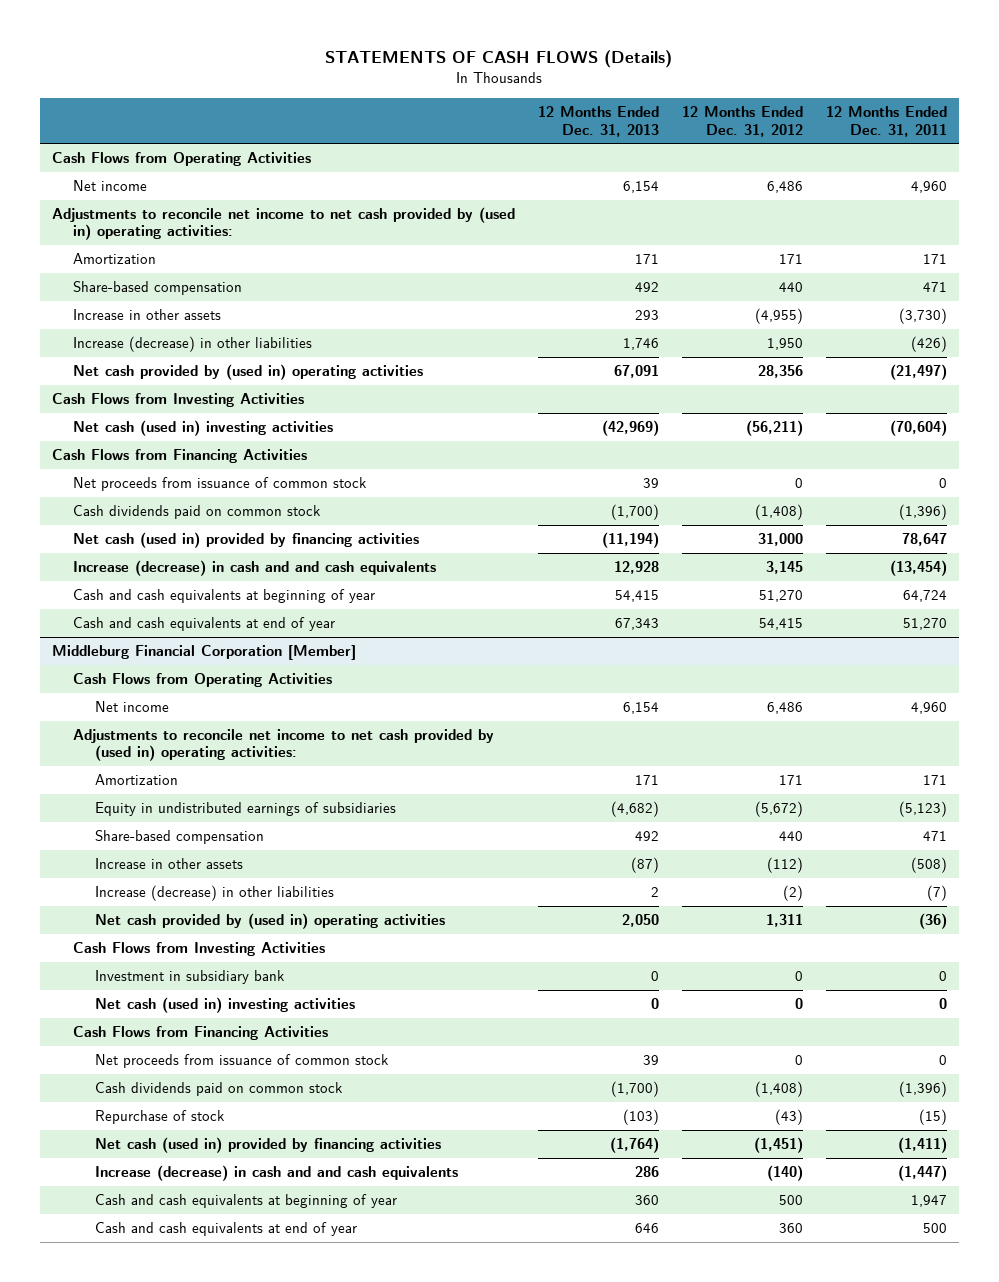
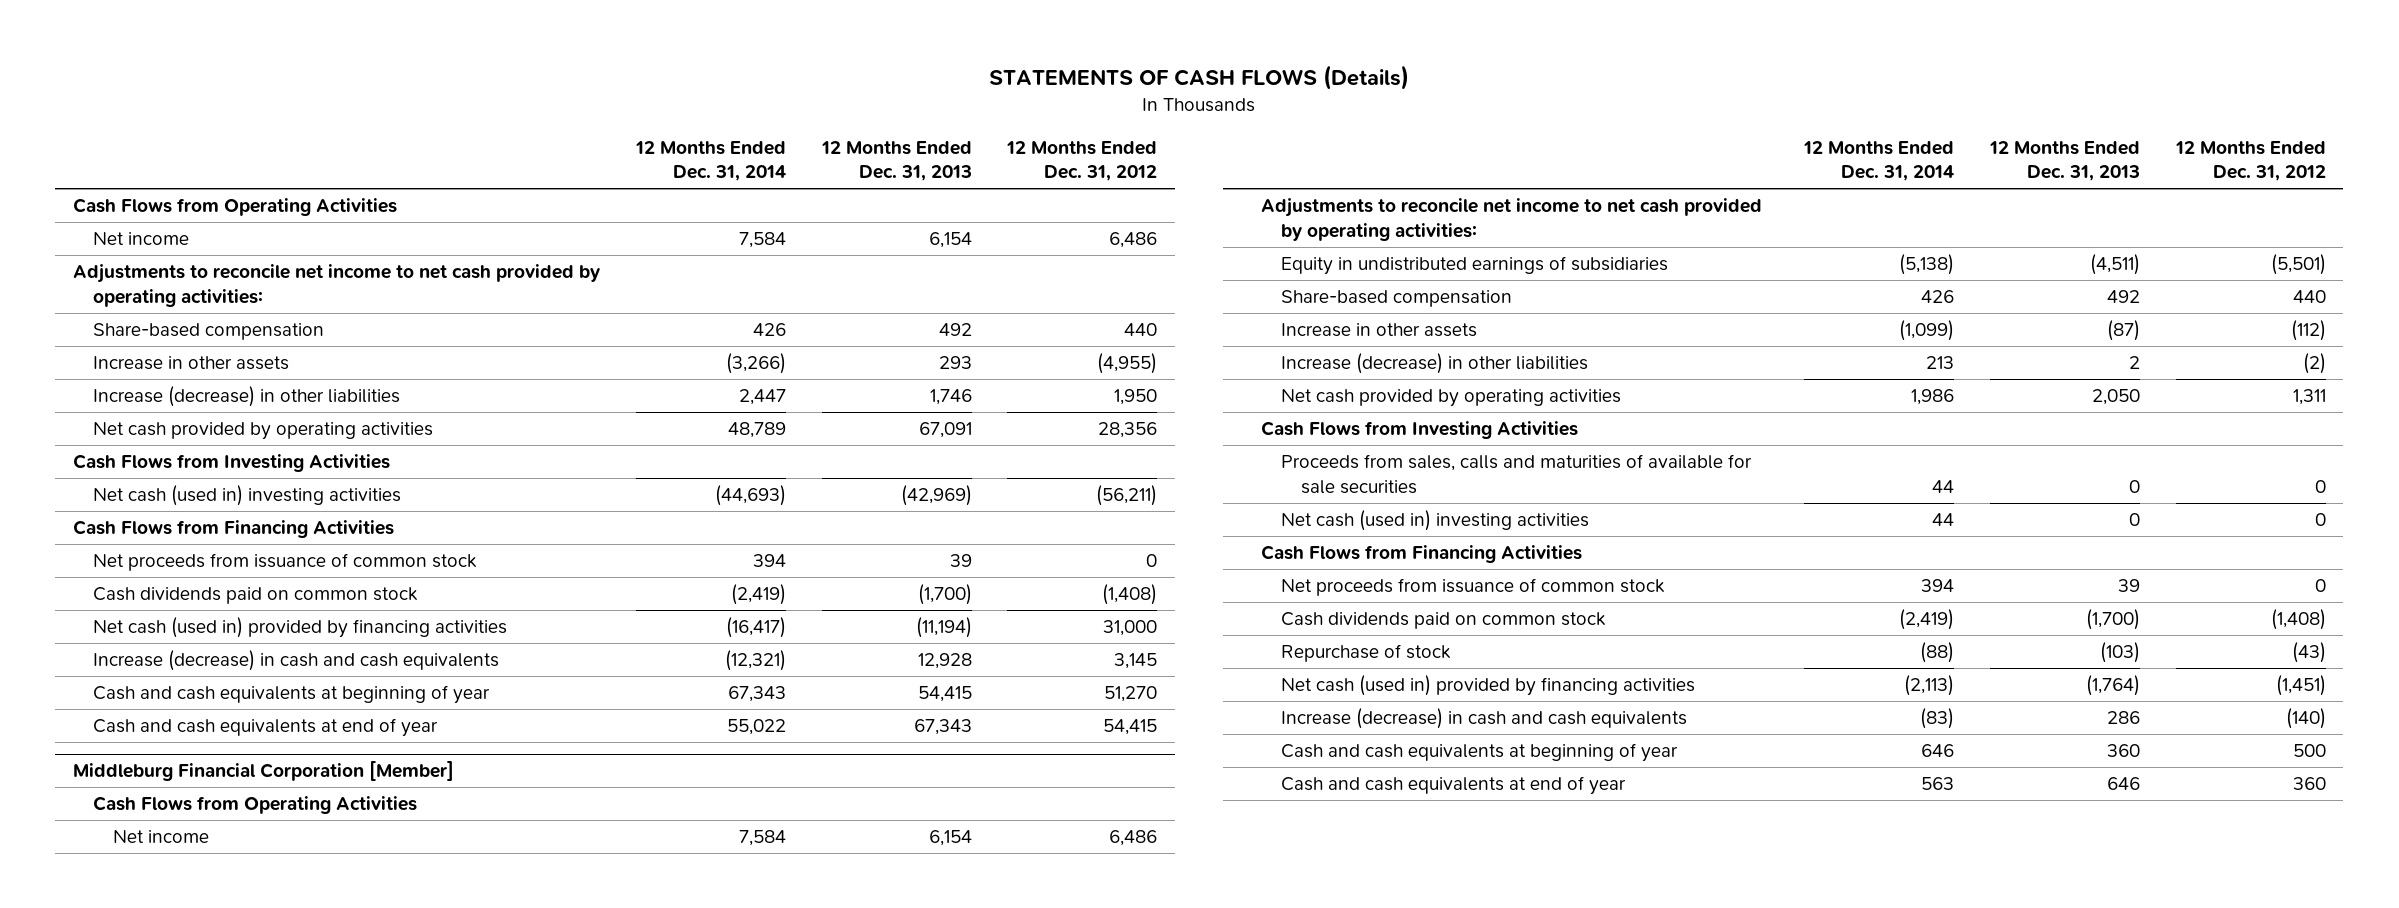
[826,106,948,137] 12 Months Ended Dec. 31, 2011 -> none
none -> [634,140,786,181] 12 Months Ended Dec. 31, 2014
[73,253,157,265] Amortization -> none
[51,207,515,241] Adjustments to reconcile net income to net cash provided by (used in) operating activities: -> [73,264,601,307] Adjustments to reconcile net income to net cash provided by operating activities:
[73,364,424,381] Net cash provided by (used in) operating activities -> [93,422,434,441] Net cash provided by operating activities
[73,560,437,577] Increase (decrease) in cash and and cash equivalents -> [93,650,500,672] Increase (decrease) in cash and cash equivalents
[95,774,179,786] Amortization -> none
[73,729,495,762] Adjustments to reconcile net income to net cash provided by (used in) operating activities: -> [1261,198,1763,241] Adjustments to reconcile net income to net cash provided by operating activities:
[610,801,659,818] (4,682) -> [2089,254,2140,276] (4,511)
[754,801,803,818] (5,672) -> [2270,254,2326,276] (5,501)
[95,913,446,930] Net cash provided by (used in) operating activities -> [1281,389,1622,408] Net cash provided by operating activities
[95,970,286,985] Investment in subsidiary bank -> [1281,454,1753,494] Proceeds from sales, calls and maturities of available for sale securities
[95,1165,459,1182] Increase (decrease) in cash and and cash equivalents -> [1281,708,1688,730] Increase (decrease) in cash and cash equivalents

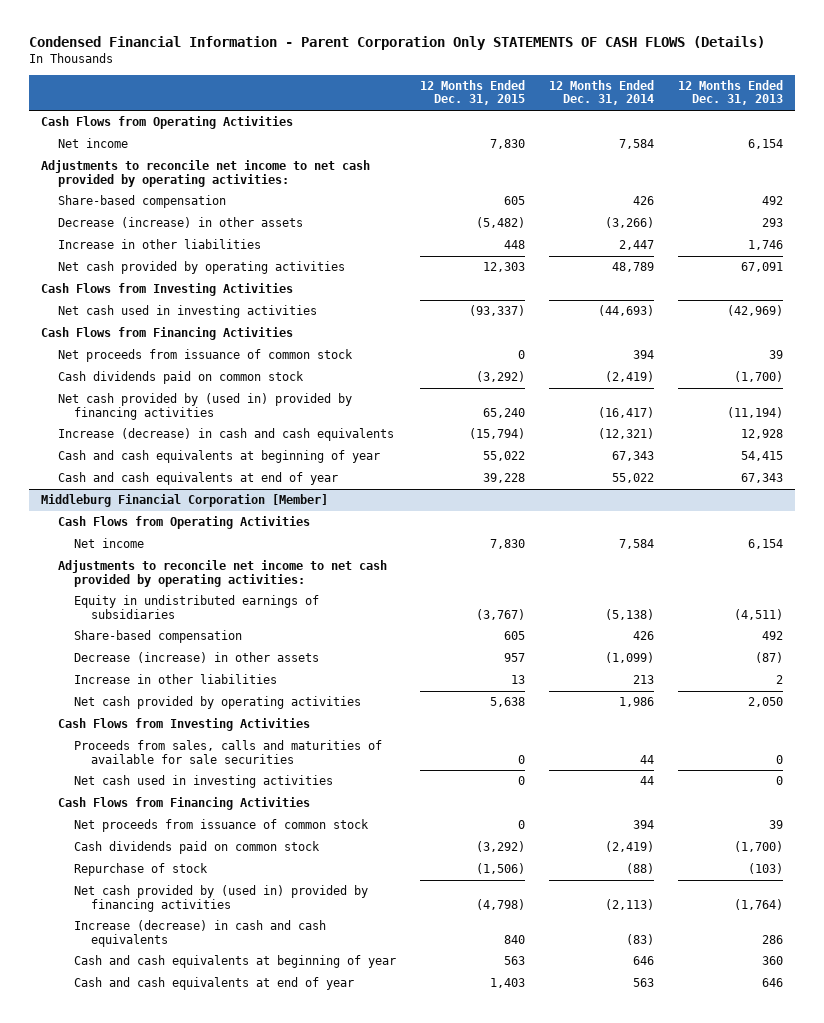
[989,65,1410,91] STATEMENTS OF CASH FLOWS (Details) -> [28,36,765,51] Condensed Financial Information - Parent Corporation Only STATEMENTS OF CASH FLOWS (Details)
[1006,140,1158,181] 12 Months Ended Dec. 31, 2012 -> none
none -> [420,79,526,106] 12 Months Ended Dec. 31, 2015
[93,356,290,371] Increase in other assets -> [57,217,303,229] Decrease (increase) in other assets
[93,386,401,408] Increase (decrease) in other liabilities -> [57,239,261,250] Increase in other liabilities
[93,485,402,507] Net cash (used in) investing activities -> [57,305,317,319] Net cash used in investing activities
[93,617,508,639] Net cash (used in) provided by financing activities -> [57,393,352,420] Net cash provided by (used in) provided by financing activities
[1281,323,1478,338] Increase in other assets -> [74,652,320,664] Decrease (increase) in other assets
[1281,353,1589,375] Increase (decrease) in other liabilities -> [74,674,278,685] Increase in other liabilities
[1281,510,1590,532] Net cash (used in) investing activities -> [74,775,334,789] Net cash used in investing activities
[1281,675,1696,697] Net cash (used in) provided by financing activities -> [74,885,369,912] Net cash provided by (used in) provided by financing activities

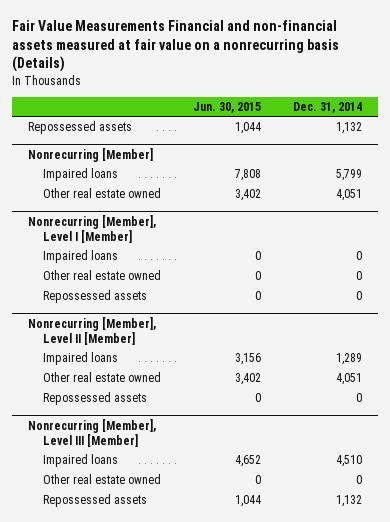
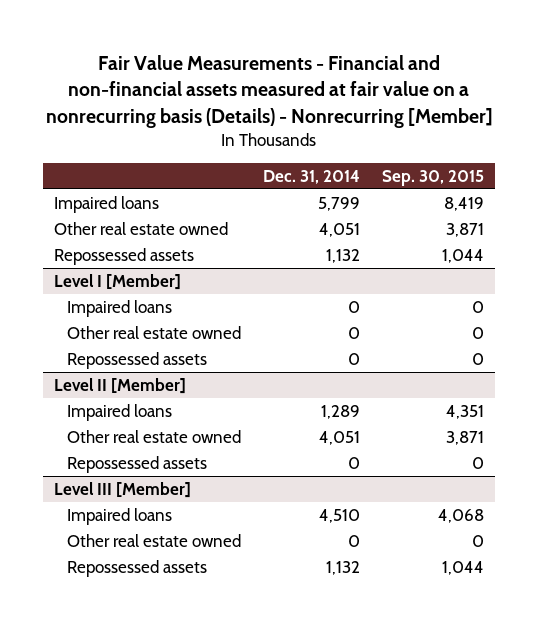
[12,19,340,73] Fair Value Measurements Financial and non-financial assets measured at fair value on a nonrecurring basis (Details) -> [45,54,493,128] Fair Value Measurements - Financial and non-financial assets measured at fair value on a nonrecurring basis (Details) - Nonrecurring [Member]
[193,101,262,113] Jun. 30, 2015 -> none
none -> [381,169,484,186] Sep. 30, 2015
[28,147,154,162] Nonrecurring [Member] -> none
[28,121,133,135] Repossessed assets -> [54,248,195,266] Repossessed assets
[28,214,157,243] Nonrecurring [Member], Level I [Member] -> [54,274,182,291] Level I [Member]
[28,316,157,345] Nonrecurring [Member], Level II [Member] -> [54,378,187,395] Level II [Member]
[28,418,157,447] Nonrecurring [Member], Level III [Member] -> [54,482,192,499] Level III [Member]

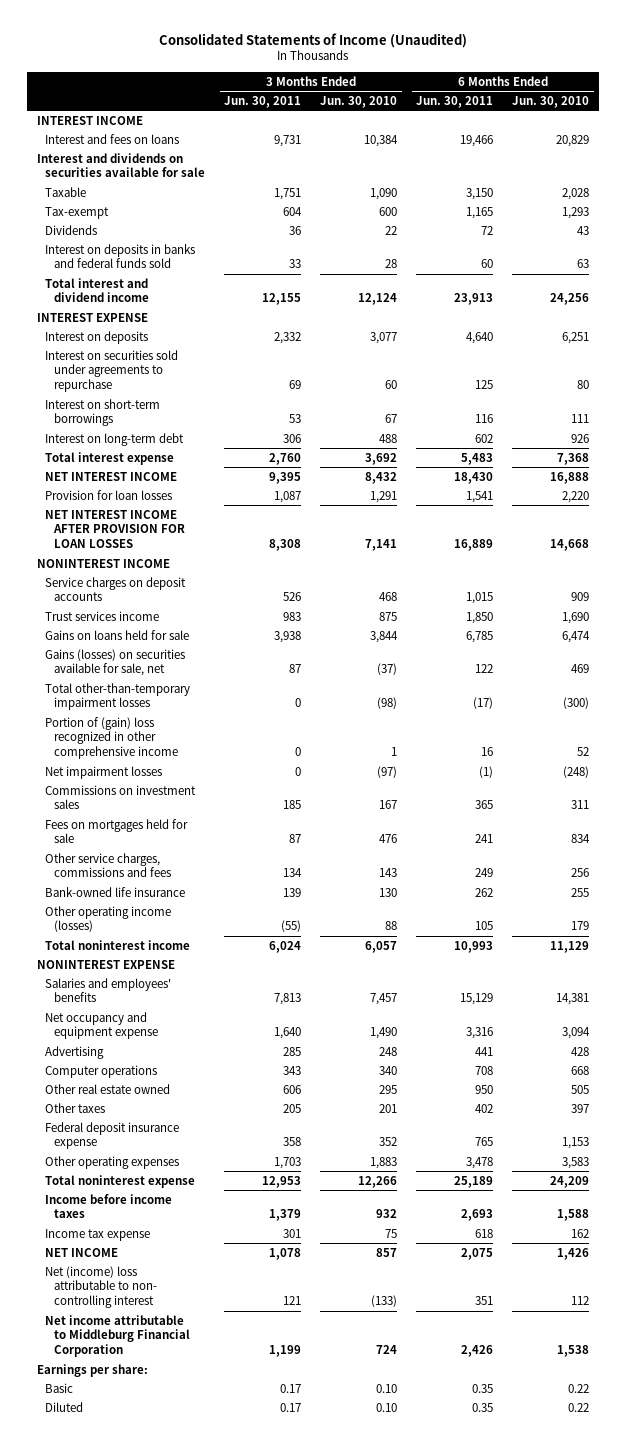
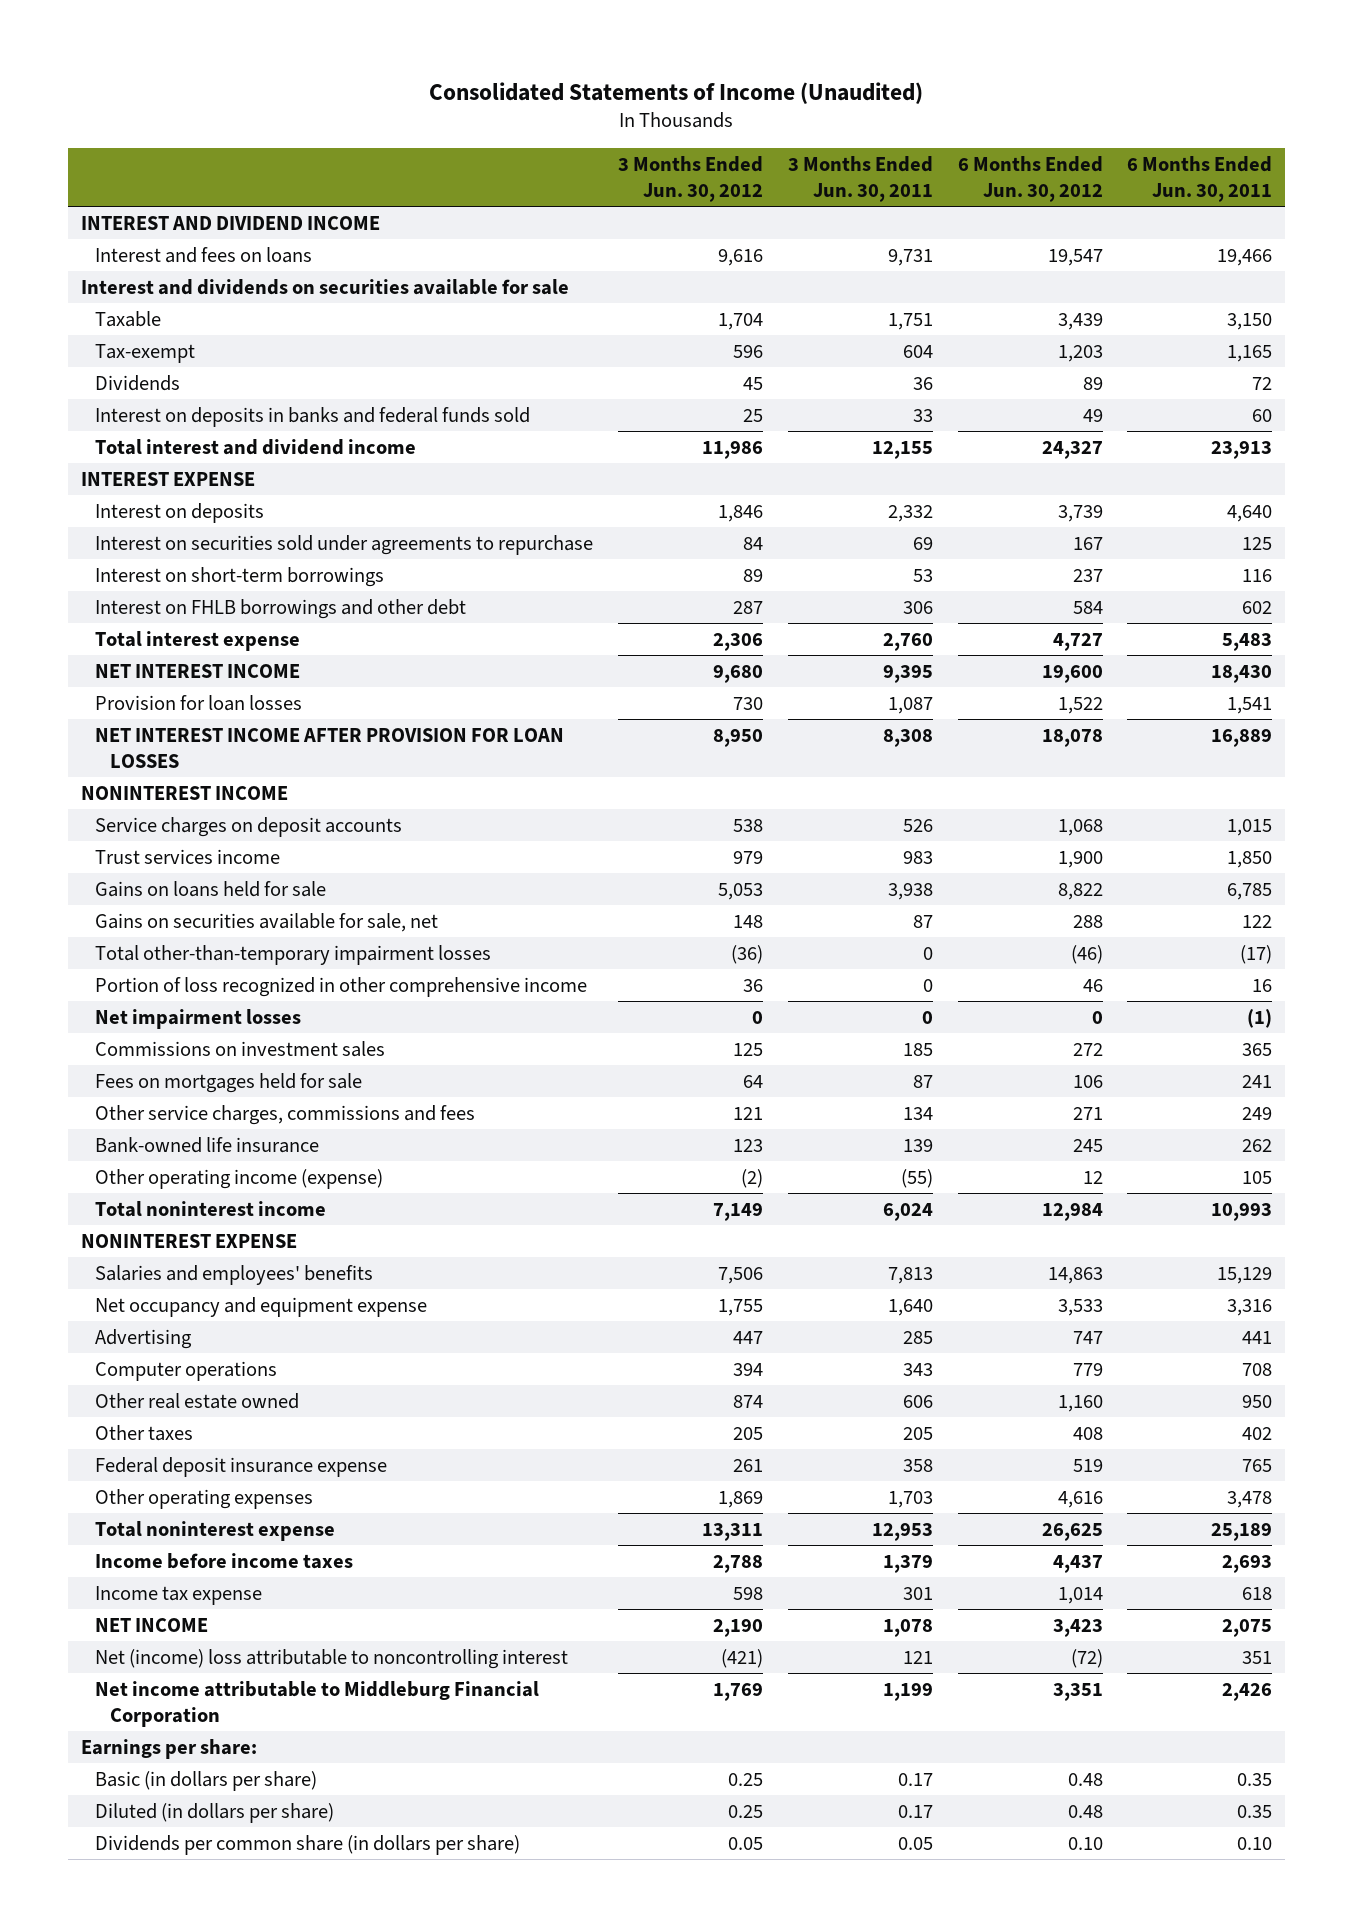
[320,95,398,108] Jun. 30, 2010 -> none
[512,95,590,108] Jun. 30, 2010 -> none
none -> [617,155,763,202] 3 Months Ended Jun. 30, 2012
none -> [957,155,1103,202] 6 Months Ended Jun. 30, 2012
[36,115,143,125] INTEREST INCOME -> [80,215,380,230] INTEREST AND DIVIDEND INCOME
[45,432,185,446] Interest on long-term debt -> [95,598,467,619] Interest on FHLB borrowings and other debt
[45,648,186,677] Gains (losses) on securities available for sale, net -> [95,912,439,932] Gains on securities available for sale, net
[45,716,178,760] Portion of (gain) loss recognized in other comprehensive income -> [95,976,588,997] Portion of loss recognized in other comprehensive income
[45,905,172,933] Other operating income (losses) -> [95,1168,384,1189] Other operating income (expense)
[45,1265,157,1309] Net (income) loss attributable to non- controlling interest -> [95,1648,569,1669] Net (income) loss attributable to noncontrolling interest
[45,1382,74,1393] Basic -> [95,1770,318,1791] Basic (in dollars per share)
[45,1401,84,1412] Diluted -> [95,1802,335,1823] Diluted (in dollars per share)
none -> [95,1834,521,1855] Dividends per common share (in dollars per share)

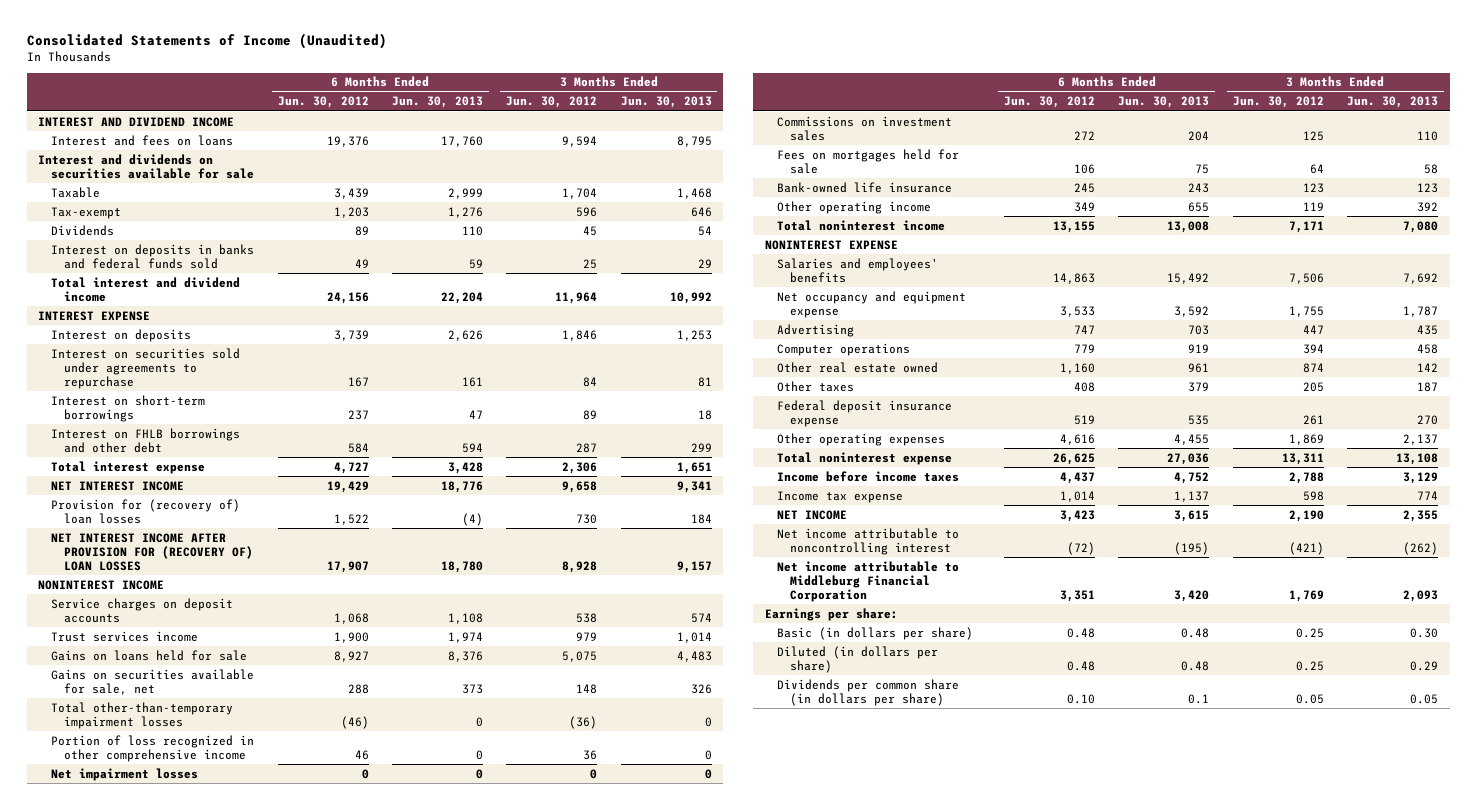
[787,155,933,202] 3 Months Ended Jun. 30, 2011 -> none
[1127,155,1273,202] 6 Months Ended Jun. 30, 2011 -> none
none -> [391,96,483,109] Jun. 30, 2013
none -> [620,96,712,109] Jun. 30, 2013
[717,248,763,266] 9,616 -> [562,135,598,147] 9,594
[1047,248,1103,266] 19,547 -> [326,135,369,147] 19,376
[701,440,763,459] 11,986 -> [555,291,598,304] 11,964
[1041,440,1103,459] 24,327 -> [326,291,369,304] 24,156
[712,664,763,683] 9,680 -> [562,480,598,493] 9,658
[1041,664,1103,683] 19,600 -> [326,480,369,493] 19,429
[95,694,303,711] Provision for loan losses -> [51,498,241,524] Provision for (recovery of) loan losses
[95,727,565,768] NET INTEREST INCOME AFTER PROVISION FOR LOAN LOSSES -> [51,532,254,571] NET INTEREST INCOME AFTER PROVISION FOR (RECOVERY OF) LOAN LOSSES
[712,728,763,747] 8,950 -> [562,560,598,573] 8,928
[1041,728,1103,747] 18,078 -> [326,560,369,573] 17,907
[717,882,763,900] 5,053 -> [562,650,598,662] 5,075
[1057,882,1103,900] 8,822 -> [333,650,369,662] 8,927
[95,1104,476,1125] Other service charges, commissions and fees -> none
[95,1168,384,1189] Other operating income (expense) -> [777,200,932,214] Other operating income
[740,1168,763,1188] (2) -> [1302,201,1324,211] 119
[1082,1170,1103,1184] 12 -> [1073,201,1095,212] 349
[712,1202,763,1221] 7,149 -> [1288,220,1324,233] 7,171
[1041,1202,1103,1221] 12,984 -> [1052,220,1095,233] 13,155
[95,1648,569,1669] Net (income) loss attributable to noncontrolling interest -> [777,527,960,555] Net income attributable to noncontrolling interest

